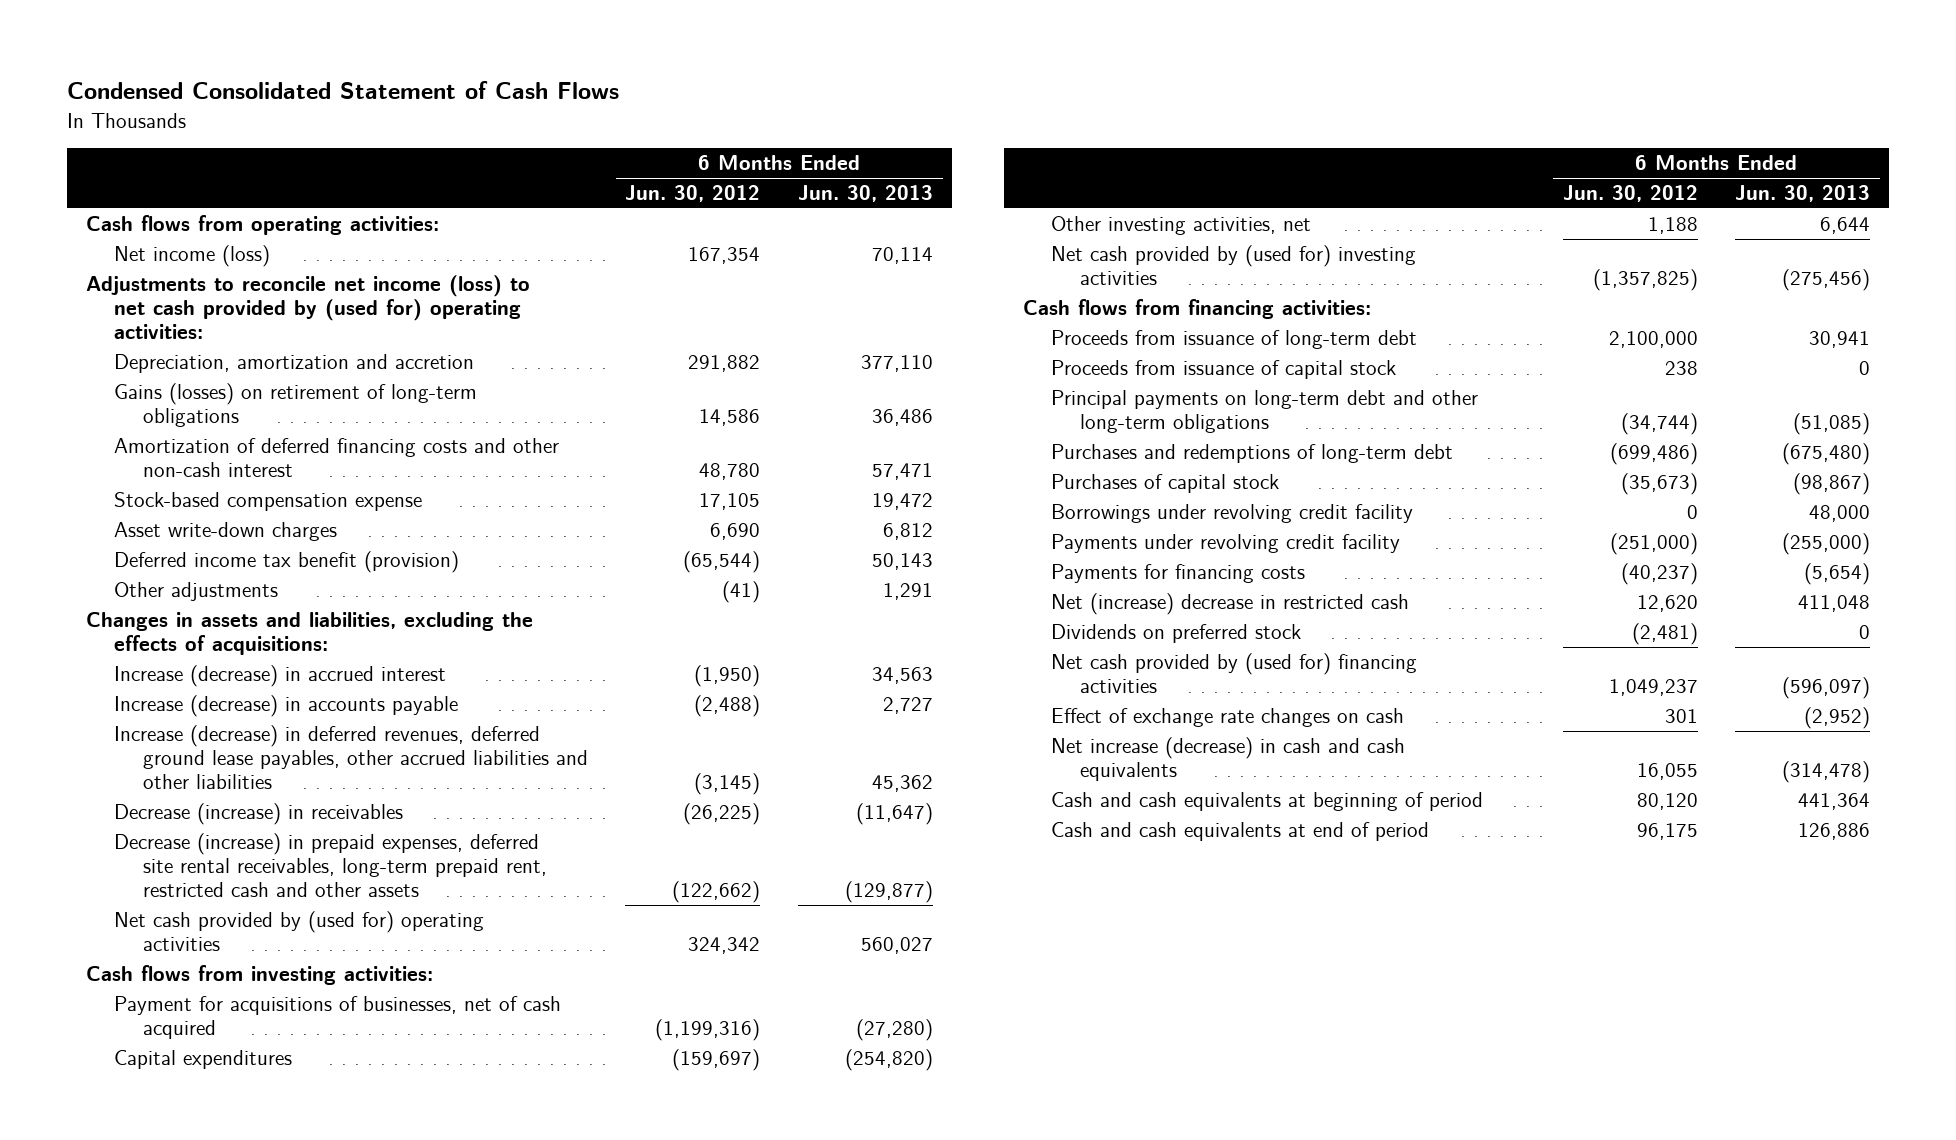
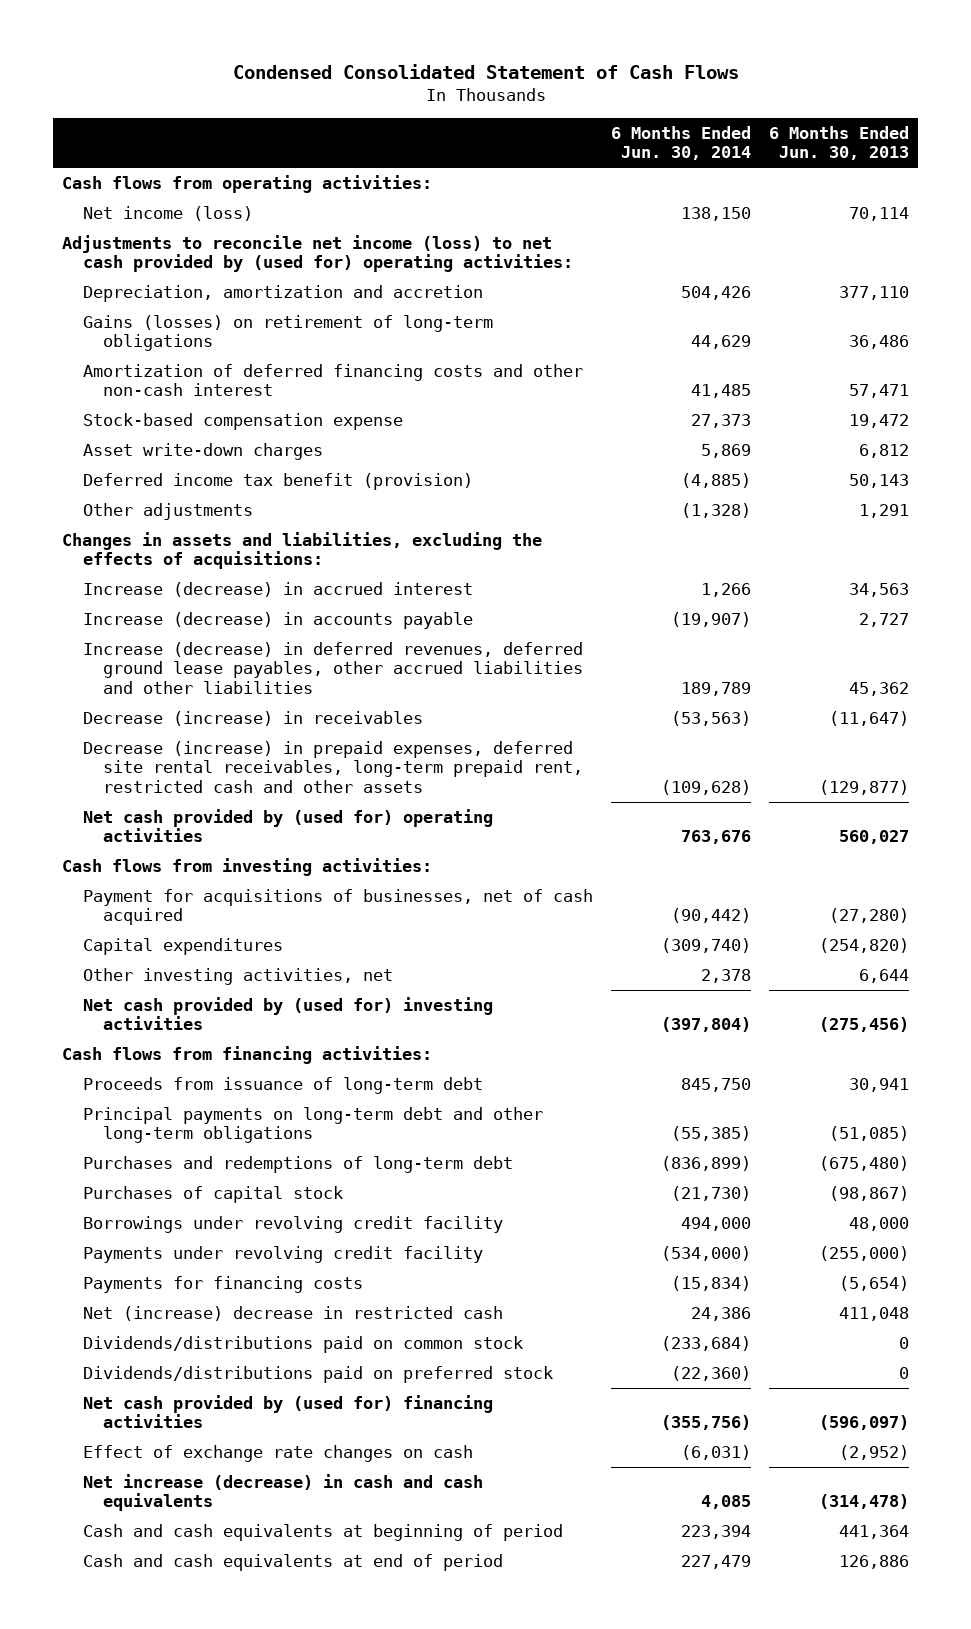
[625,185,761,203] Jun. 30, 2012 -> none
none -> [610,125,751,161] 6 Months Ended Jun. 30, 2014
[1051,360,1397,380] Proceeds from issuance of capital stock -> none
none -> [82,1336,523,1354] Dividends/distributions paid on common stock
[1051,624,1302,644] Dividends on preferred stock -> [82,1366,553,1384] Dividends/distributions paid on preferred stock

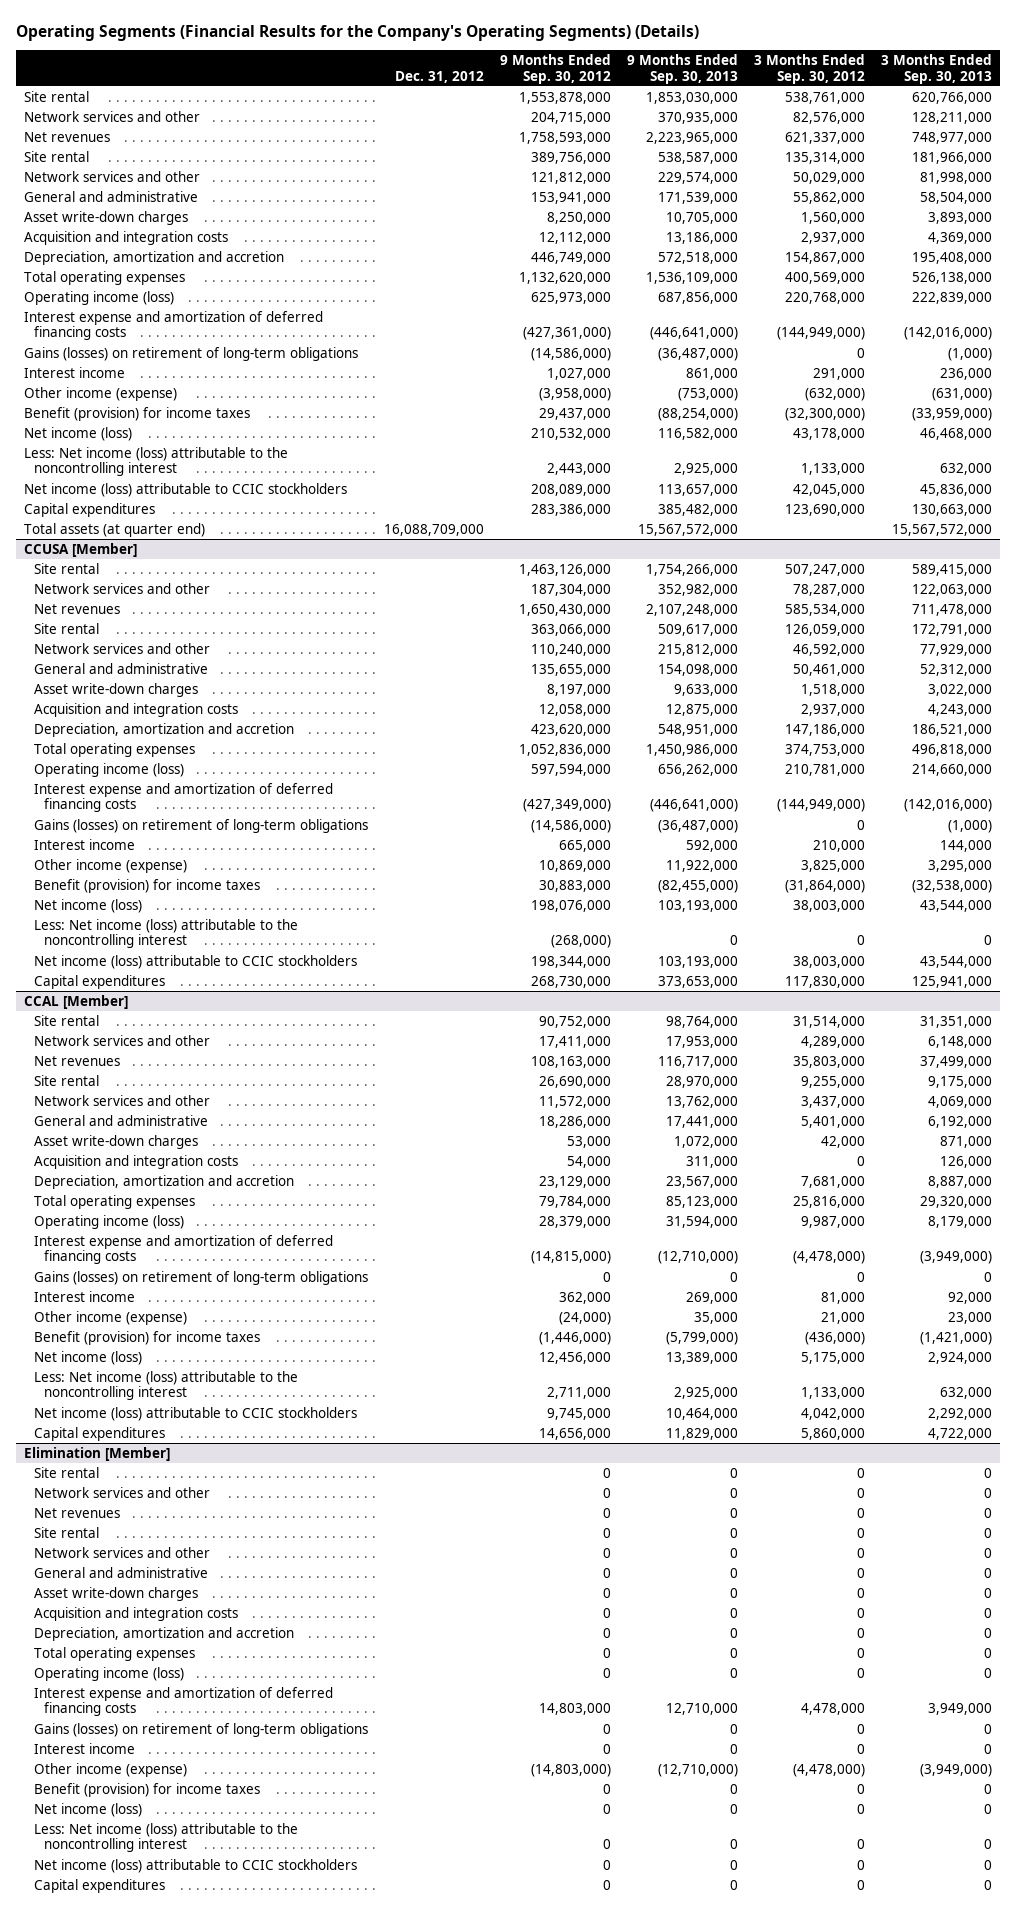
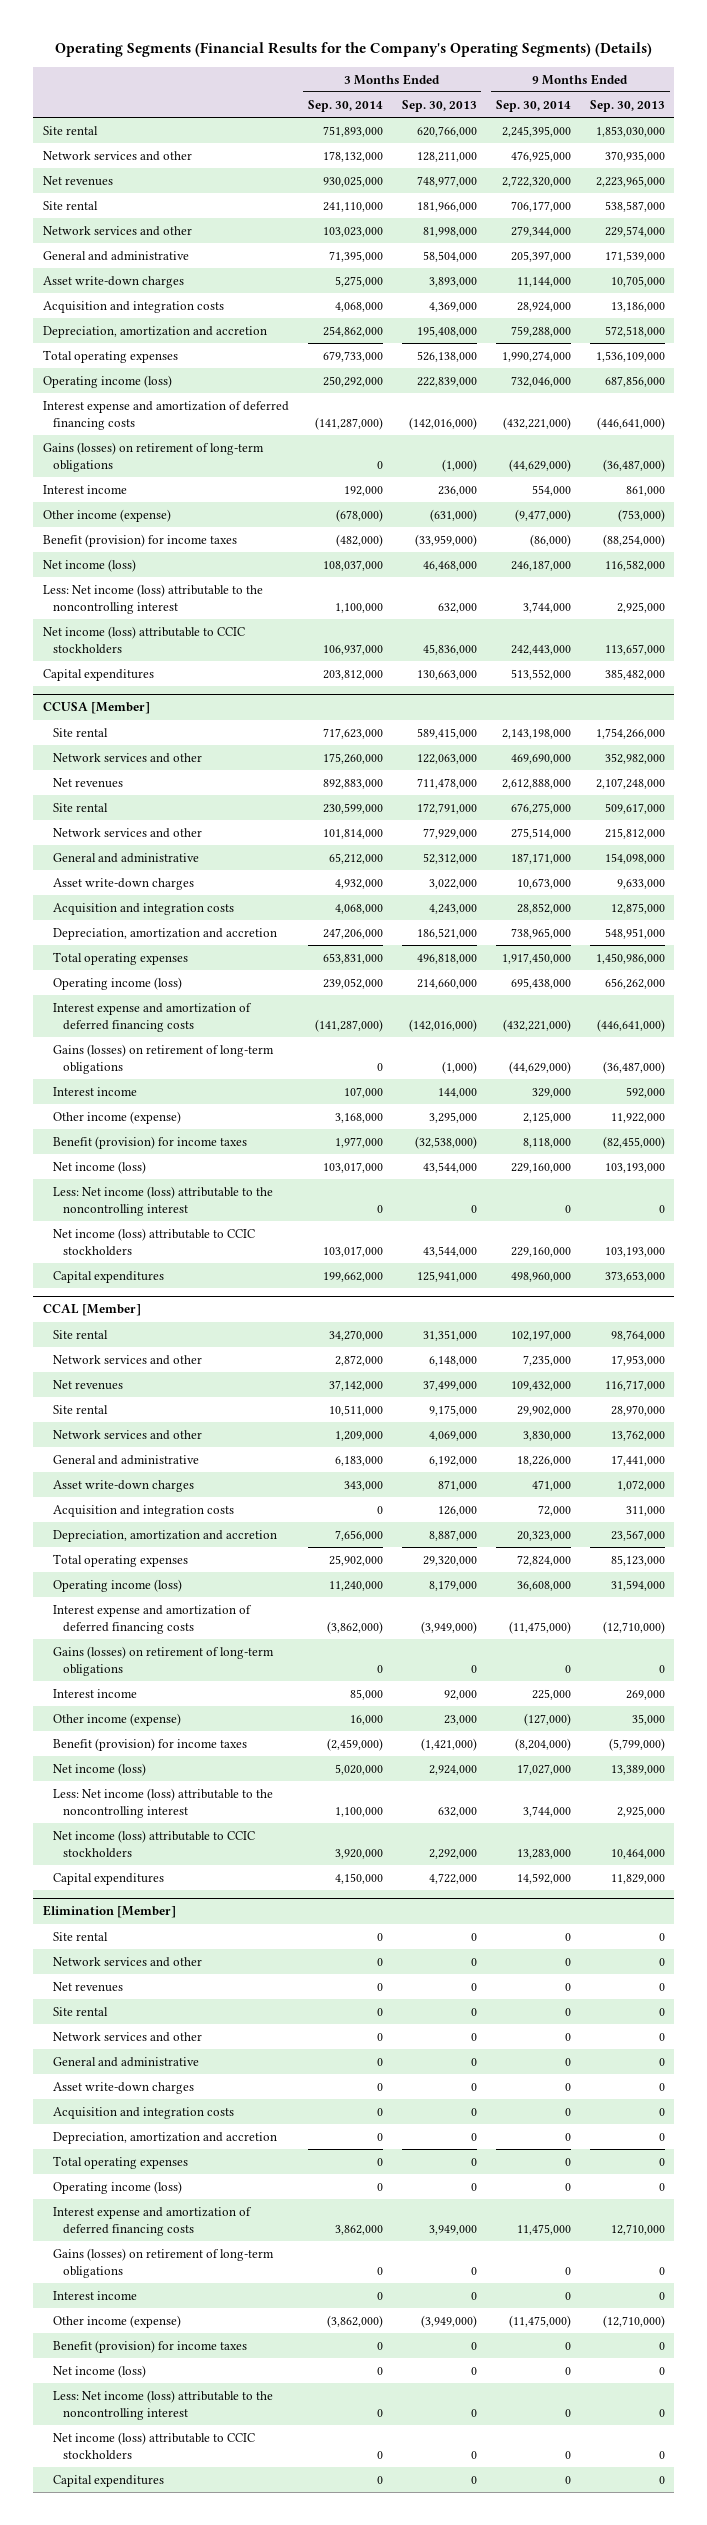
[395,70,485,83] Dec. 31, 2012 -> none
[500,54,612,84] 9 Months Ended Sep. 30, 2012 -> none
[754,54,866,84] 3 Months Ended Sep. 30, 2012 -> none
none -> [307,99,383,112] Sep. 30, 2014
none -> [495,99,571,112] Sep. 30, 2014
[24,522,206,537] Total assets (at quarter end) -> none

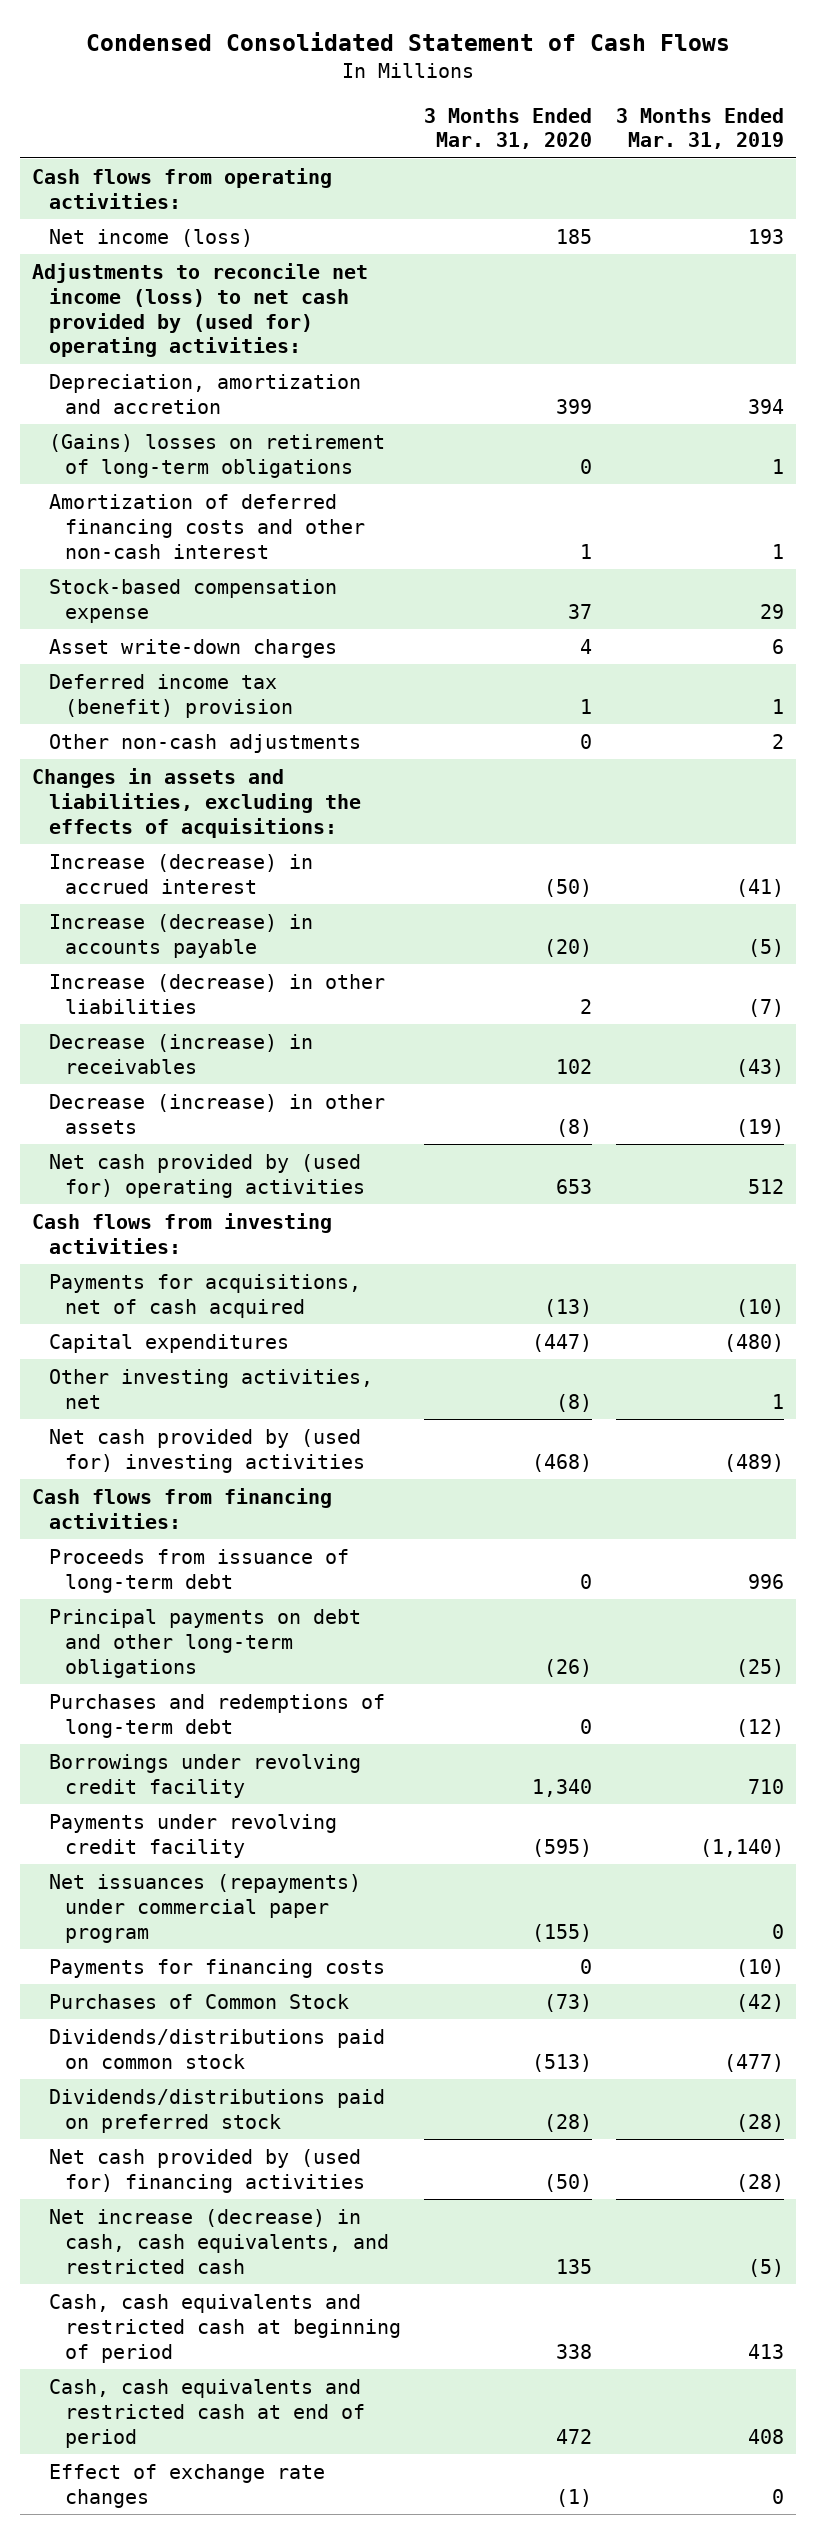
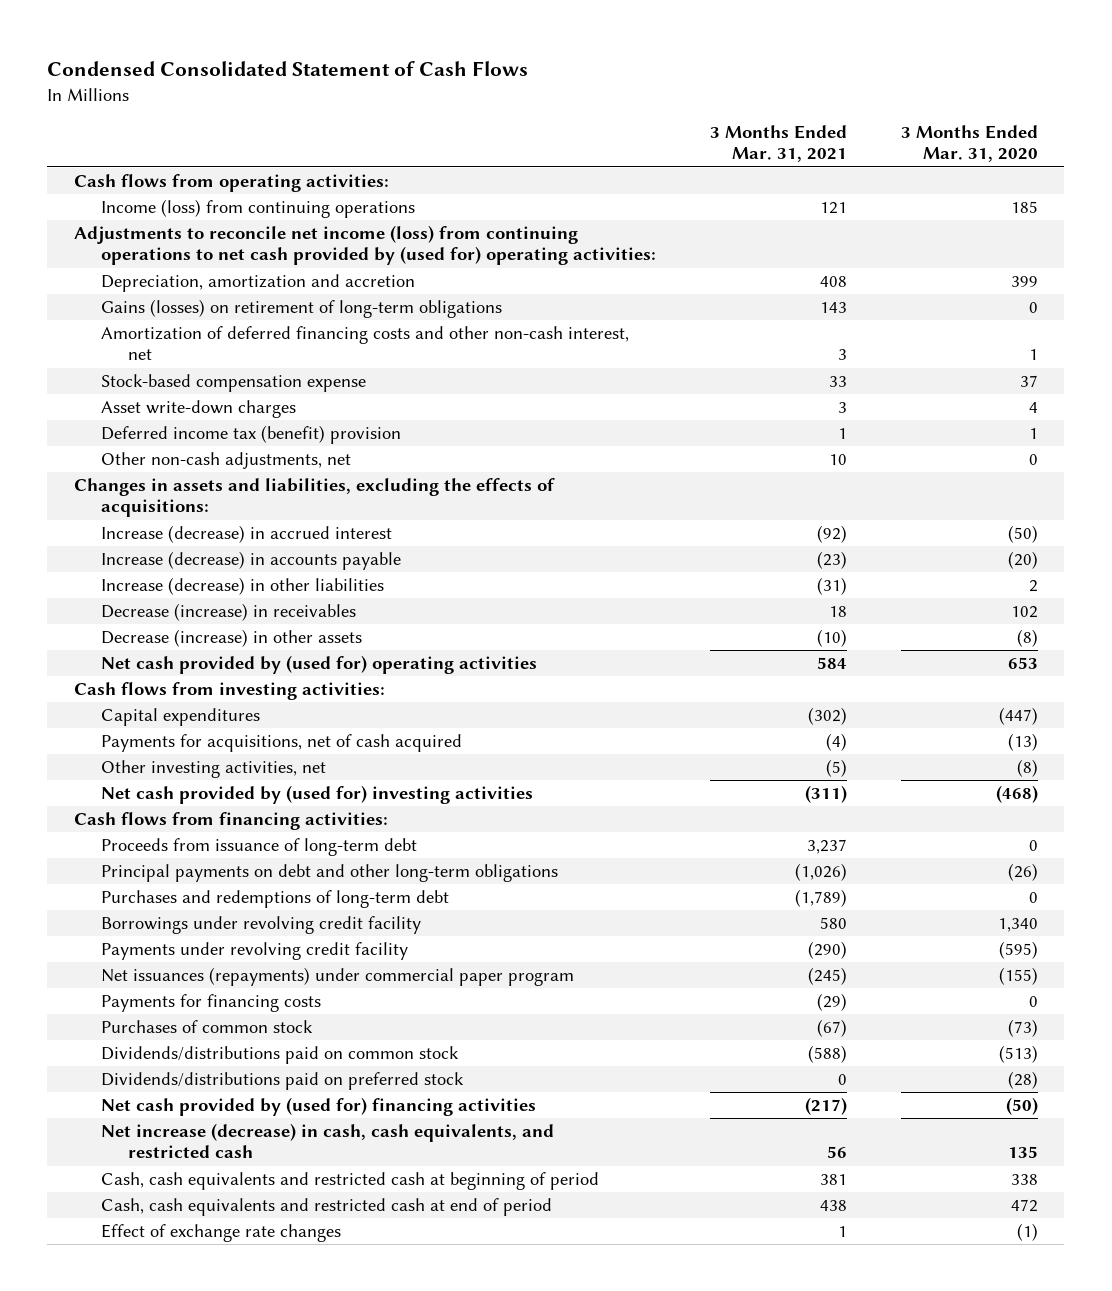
[615,107,784,150] 3 Months Ended Mar. 31, 2019 -> none
none -> [709,125,847,163] 3 Months Ended Mar. 31, 2021
[48,228,253,247] Net income (loss) -> [101,199,416,219] Income (loss) from continuing operations
[32,262,369,358] Adjustments to reconcile net income (loss) to net cash provided by (used for) operating activities: -> [74,225,657,266] Adjustments to reconcile net income (loss) from continuing operations to net cash provided by (used for) operating activities:
[48,433,385,478] (Gains) losses on retirement of long-term obligations -> [101,299,503,319] Gains (losses) on retirement of long-term obligations
[48,493,365,559] Amortization of deferred financing costs and other non-cash interest -> [101,326,630,361] Amortization of deferred financing costs and other non-cash interest, net
[48,733,361,753] Other non-cash adjustments -> [101,452,352,470] Other non-cash adjustments, net
[48,1273,361,1318] Payments for acquisitions, net of cash acquired -> [101,734,463,753] Payments for acquisitions, net of cash acquired
[48,1993,349,2009] Purchases of Common Stock -> [101,1020,314,1034] Purchases of common stock

